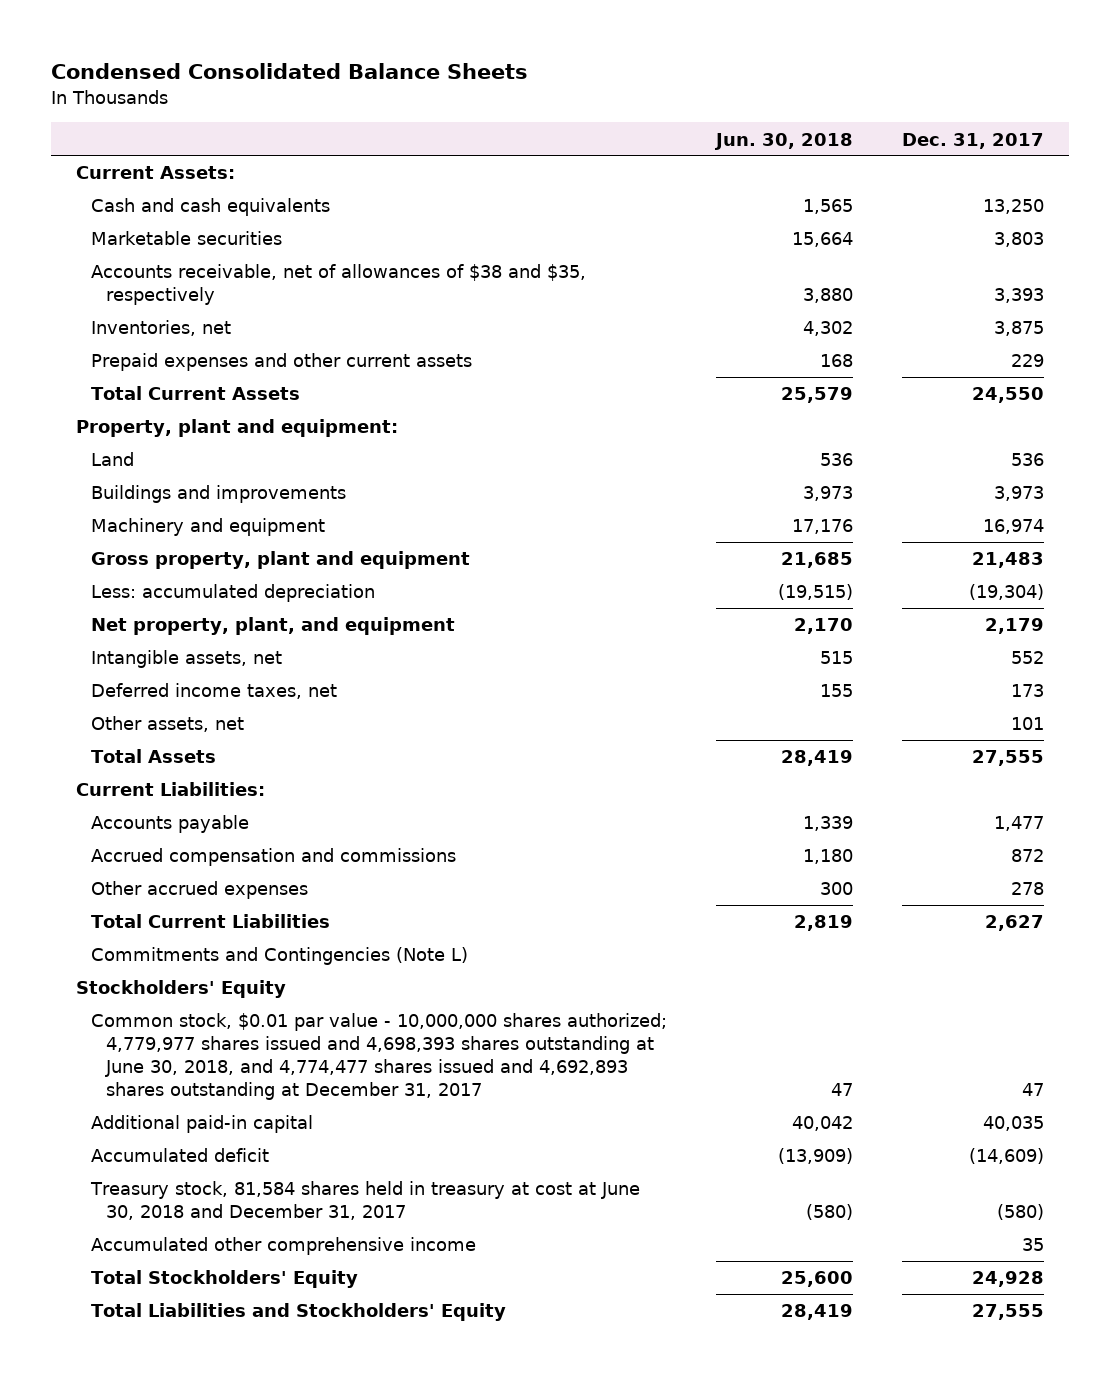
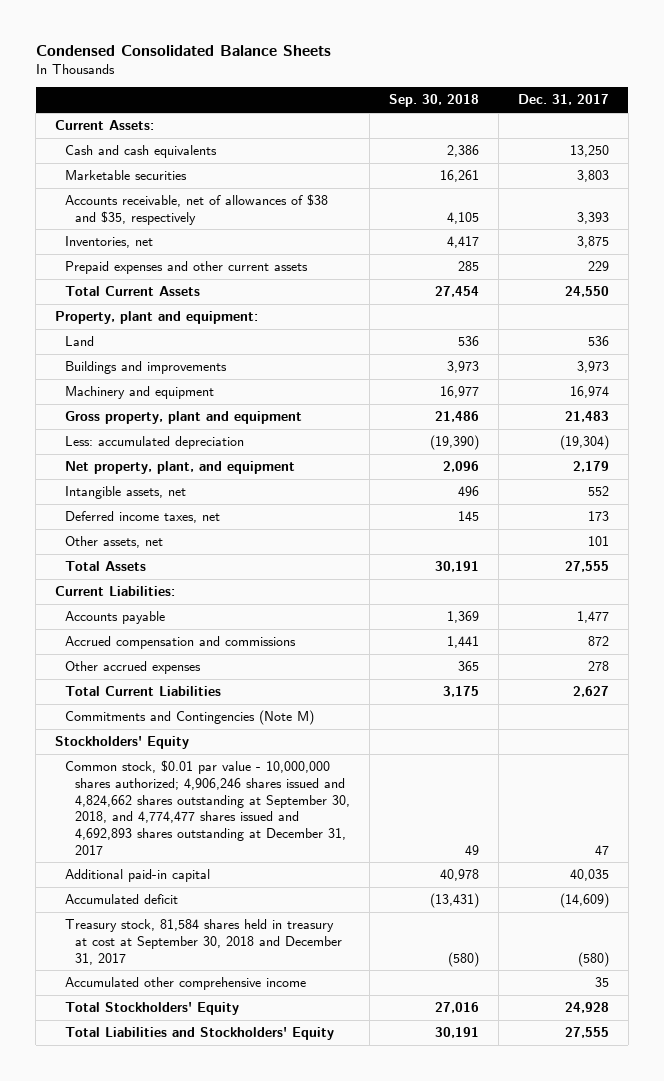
[714,132,854,150] Jun. 30, 2018 -> none
none -> [389,94,480,108] Sep. 30, 2018
[90,947,468,966] Commitments and Contingencies (Note L) -> [65,709,315,725] Commitments and Contingencies (Note M)
[90,1013,667,1101] Common stock, $0.01 par value - 10,000,000 shares authorized; 4,779,977 shares issued and 4,698,393 shares outstanding at June 30, 2018, and 4,774,477 shares issued and 4,692,893 shares outstanding at December 31, 2017 -> [65,759,351,855] Common stock, $0.01 par value - 10,000,000 shares authorized; 4,906,246 shares issued and 4,824,662 shares outstanding at September 30, 2018, and 4,774,477 shares issued and 4,692,893 shares outstanding at December 31, 2017
[89,1181,640,1221] Treasury stock, 81,584 shares held in treasury at cost at June 30, 2018 and December 31, 2017 -> [65,918,343,965] Treasury stock, 81,584 shares held in treasury at cost at September 30, 2018 and December 31, 2017

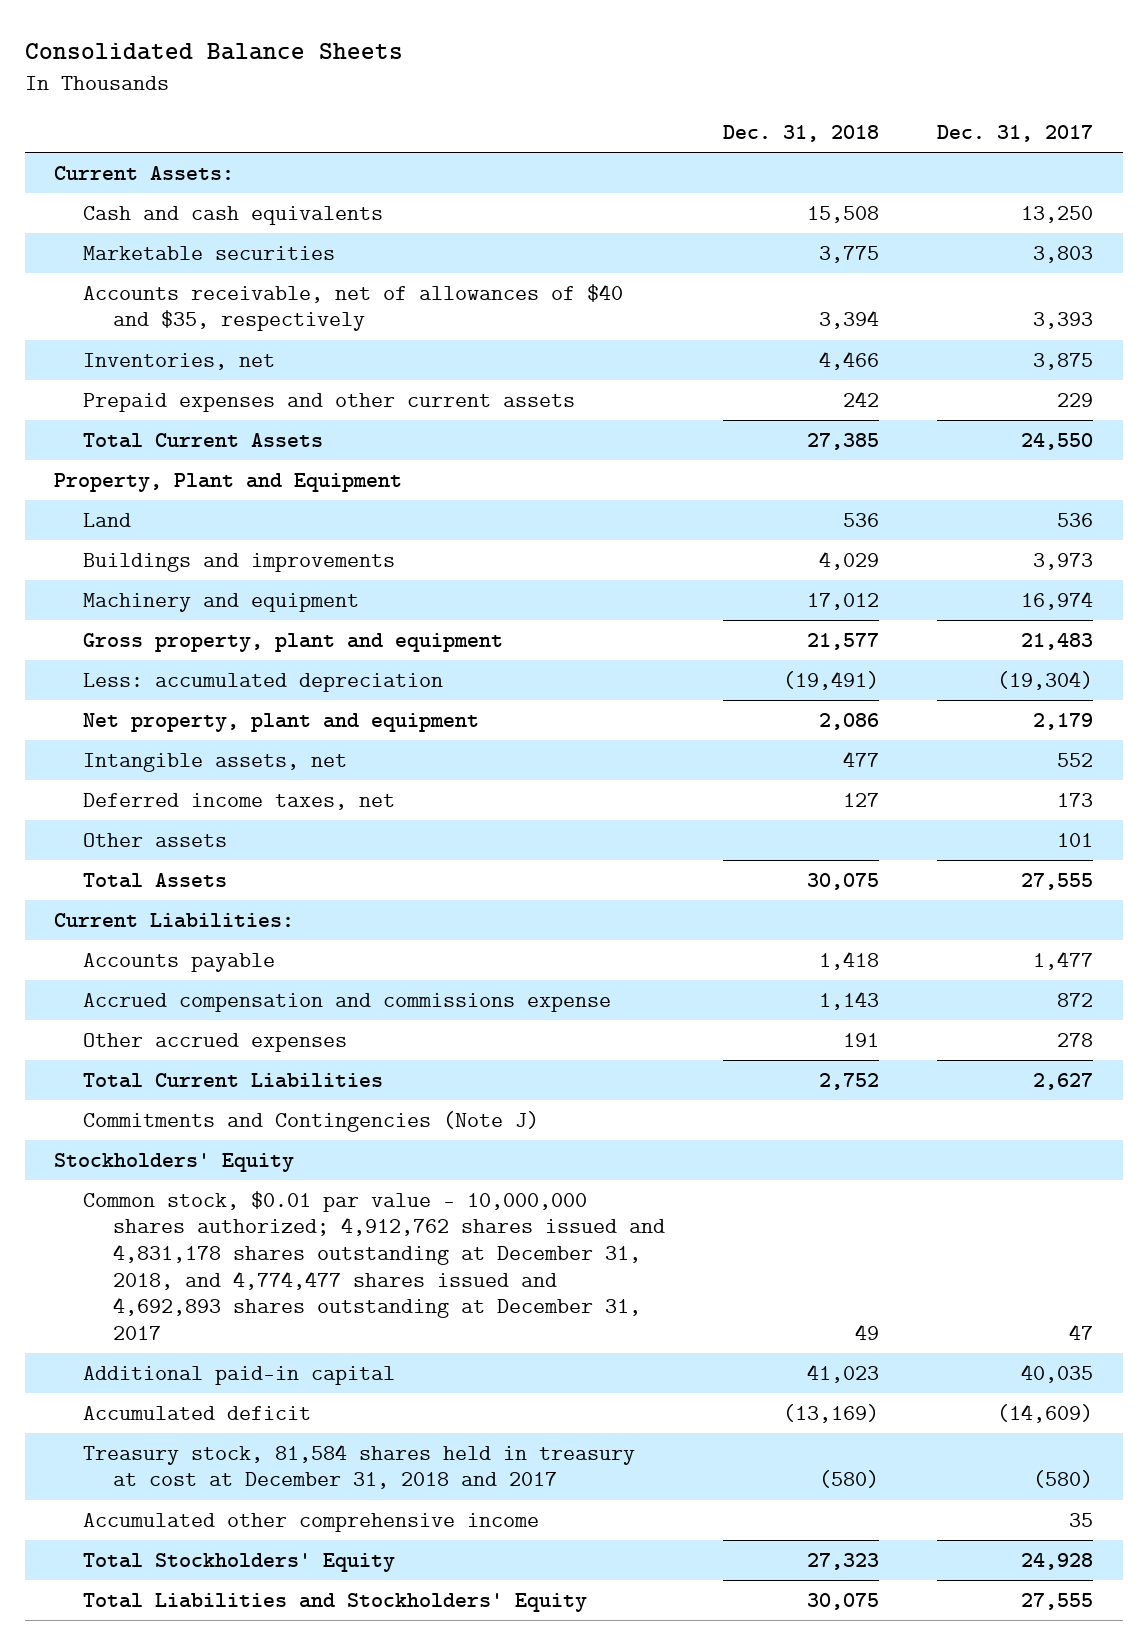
[35,45,331,57] Condensed Consolidated Balance Sheets -> [24,43,403,61] Consolidated Balance Sheets
[389,94,480,108] Sep. 30, 2018 -> none
none -> [723,125,880,143] Dec. 31, 2018
[65,193,329,225] Accounts receivable, net of allowances of $38 and $35, respectively -> [83,283,624,332] Accounts receivable, net of allowances of $40 and $35, respectively
[54,310,258,324] Property, plant and equipment: -> [53,472,402,492] Property, Plant and Equipment
[65,460,296,474] Net property, plant, and equipment -> [83,712,480,732] Net property, plant and equipment
[65,535,164,548] Other assets, net -> [83,832,228,847] Other assets
[65,635,297,649] Accrued compensation and commissions -> [83,992,612,1012] Accrued compensation and commissions expense
[65,709,315,725] Commitments and Contingencies (Note M) -> [83,1110,540,1132] Commitments and Contingencies (Note J)
[65,759,351,855] Common stock, $0.01 par value - 10,000,000 shares authorized; 4,906,246 shares issued and 4,824,662 shares outstanding at September 30, 2018, and 4,774,477 shares issued and 4,692,893 shares outstanding at December 31, 2017 -> [83,1190,665,1340] Common stock, $0.01 par value - 10,000,000 shares authorized; 4,912,762 shares issued and 4,831,178 shares outstanding at December 31, 2018, and 4,774,477 shares issued and 4,692,893 shares outstanding at December 31, 2017
[65,918,343,965] Treasury stock, 81,584 shares held in treasury at cost at September 30, 2018 and December 31, 2017 -> [83,1443,636,1490] Treasury stock, 81,584 shares held in treasury at cost at December 31, 2018 and 2017

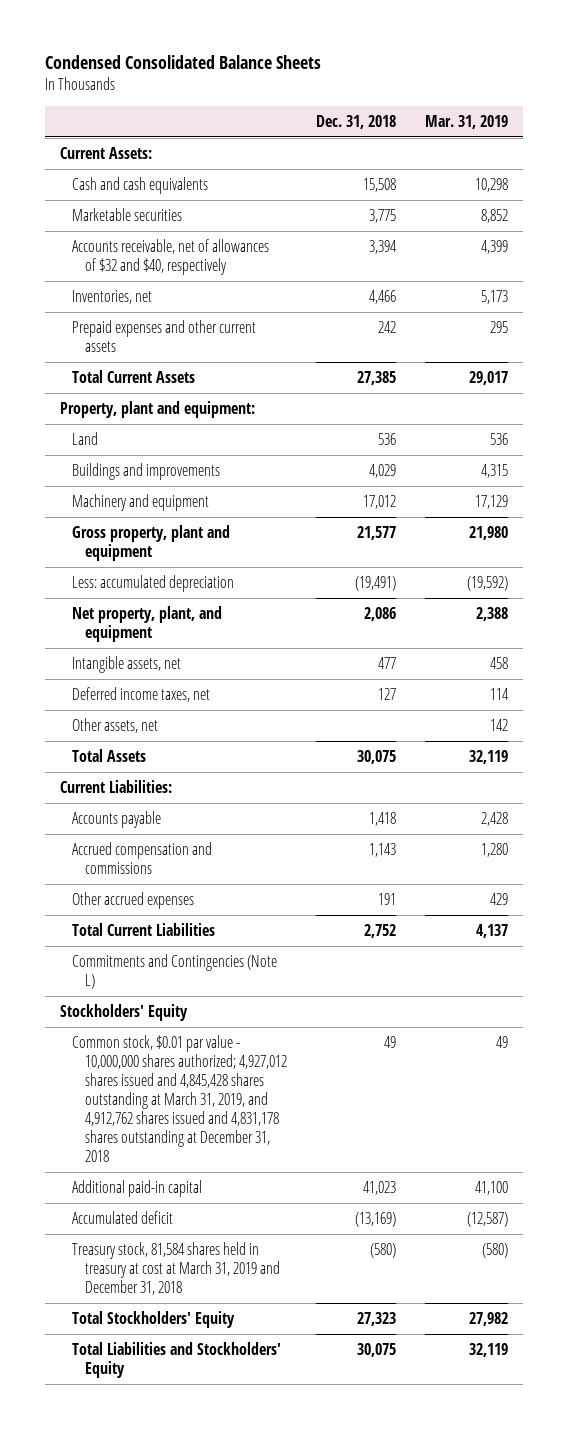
[24,43,403,61] Consolidated Balance Sheets -> [45,55,322,70] Condensed Consolidated Balance Sheets
[937,125,1094,143] Dec. 31, 2017 -> none
none -> [425,114,509,129] Mar. 31, 2019
[83,283,624,332] Accounts receivable, net of allowances of $40 and $35, respectively -> [72,238,270,276] Accounts receivable, net of allowances of $32 and $40, respectively
[53,472,402,492] Property, Plant and Equipment -> [60,400,256,418] Property, plant and equipment:
[83,712,480,732] Net property, plant and equipment -> [72,605,223,643] Net property, plant, and equipment
[83,832,228,847] Other assets -> [72,717,159,733] Other assets, net
[83,992,612,1012] Accrued compensation and commissions expense -> [72,841,213,875] Accrued compensation and commissions
[83,1110,540,1132] Commitments and Contingencies (Note J) -> [72,953,278,990] Commitments and Contingencies (Note L)
[83,1190,665,1340] Common stock, $0.01 par value - 10,000,000 shares authorized; 4,912,762 shares issued and 4,831,178 shares outstanding at December 31, 2018, and 4,774,477 shares issued and 4,692,893 shares outstanding at December 31, 2017 -> [72,1034,287,1163] Common stock, $0.01 par value - 10,000,000 shares authorized; 4,927,012 shares issued and 4,845,428 shares outstanding at March 31, 2019, and 4,912,762 shares issued and 4,831,178 shares outstanding at December 31, 2018
[83,1512,540,1532] Accumulated other comprehensive income -> none
[83,1443,636,1490] Treasury stock, 81,584 shares held in treasury at cost at December 31, 2018 and 2017 -> [72,1241,280,1296] Treasury stock, 81,584 shares held in treasury at cost at March 31, 2019 and December 31, 2018

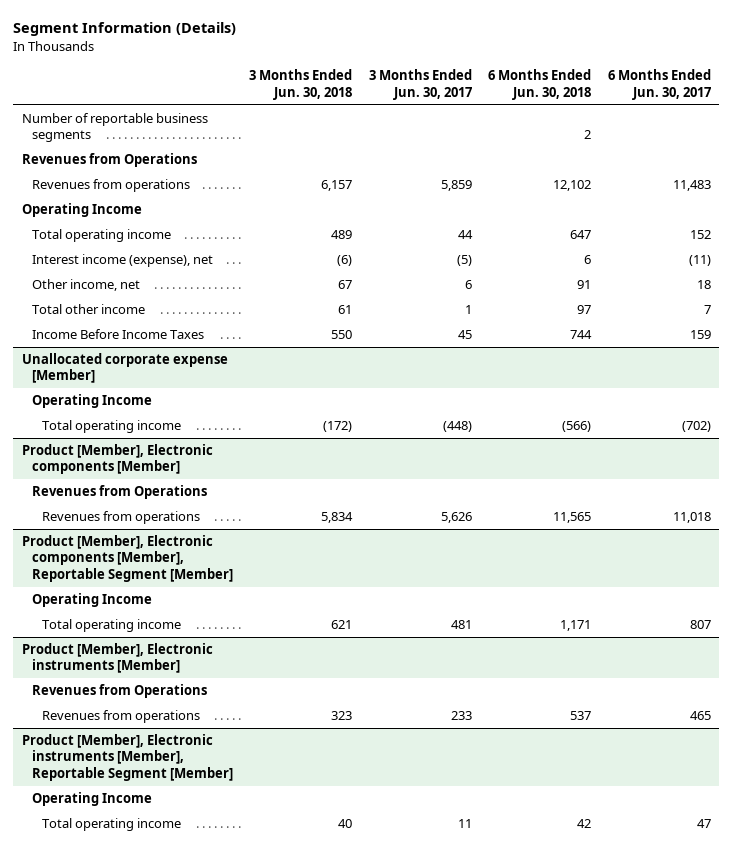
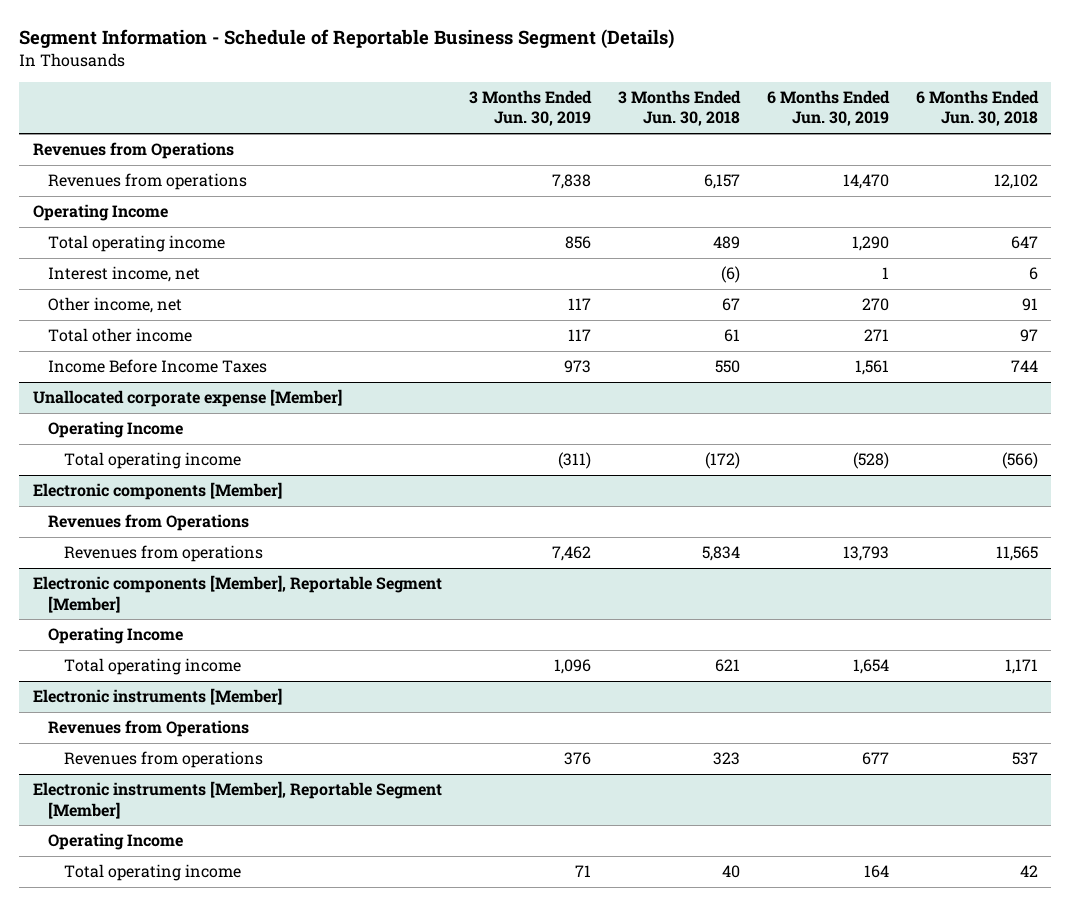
[13,22,237,37] Segment Information (Details) -> [19,29,675,50] Segment Information - Schedule of Reportable Business Segment (Details)
[368,69,472,100] 3 Months Ended Jun. 30, 2017 -> none
[607,69,711,100] 6 Months Ended Jun. 30, 2017 -> none
none -> [468,89,592,127] 3 Months Ended Jun. 30, 2019
none -> [766,89,890,127] 6 Months Ended Jun. 30, 2019
[21,113,208,143] Number of reportable business segments -> none
[31,254,213,268] Interest income (expense), net -> [48,266,201,283] Interest income, net
[21,444,213,475] Product [Member], Electronic components [Member] -> [32,482,282,501] Electronic components [Member]
[21,535,233,582] Product [Member], Electronic components [Member], Reportable Segment [Member] -> [32,575,442,613] Electronic components [Member], Reportable Segment [Member]
[21,643,213,674] Product [Member], Electronic instruments [Member] -> [32,688,282,706] Electronic instruments [Member]
[21,734,233,781] Product [Member], Electronic instruments [Member], Reportable Segment [Member] -> [32,781,442,819] Electronic instruments [Member], Reportable Segment [Member]

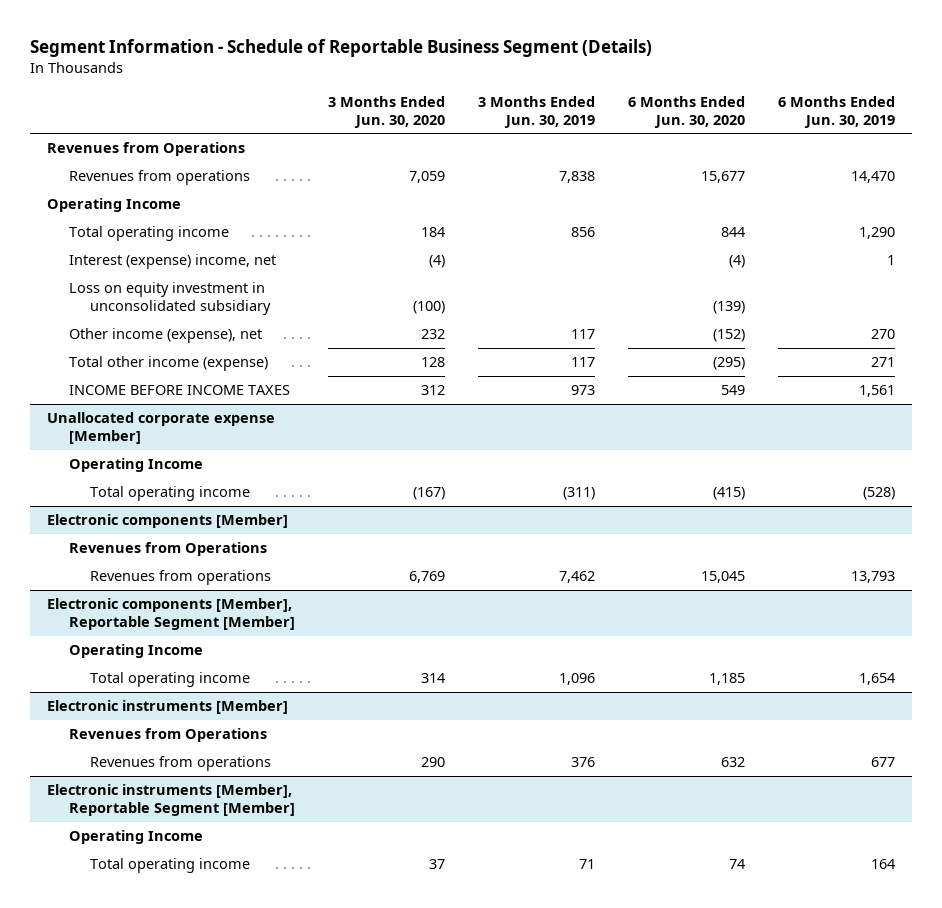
[617,89,741,127] 3 Months Ended Jun. 30, 2018 -> none
[915,89,1039,127] 6 Months Ended Jun. 30, 2018 -> none
none -> [327,95,445,128] 3 Months Ended Jun. 30, 2020
none -> [628,95,746,128] 6 Months Ended Jun. 30, 2020
[48,266,201,283] Interest income, net -> [68,254,276,270] Interest (expense) income, net
none -> [68,282,272,316] Loss on equity investment in unconsolidated subsidiary
[48,297,183,314] Other income, net -> [68,328,262,344] Other income (expense), net
[48,328,193,343] Total other income -> [68,356,268,372] Total other income (expense)
[48,359,268,374] Income Before Income Taxes -> [68,385,290,396] INCOME BEFORE INCOME TAXES

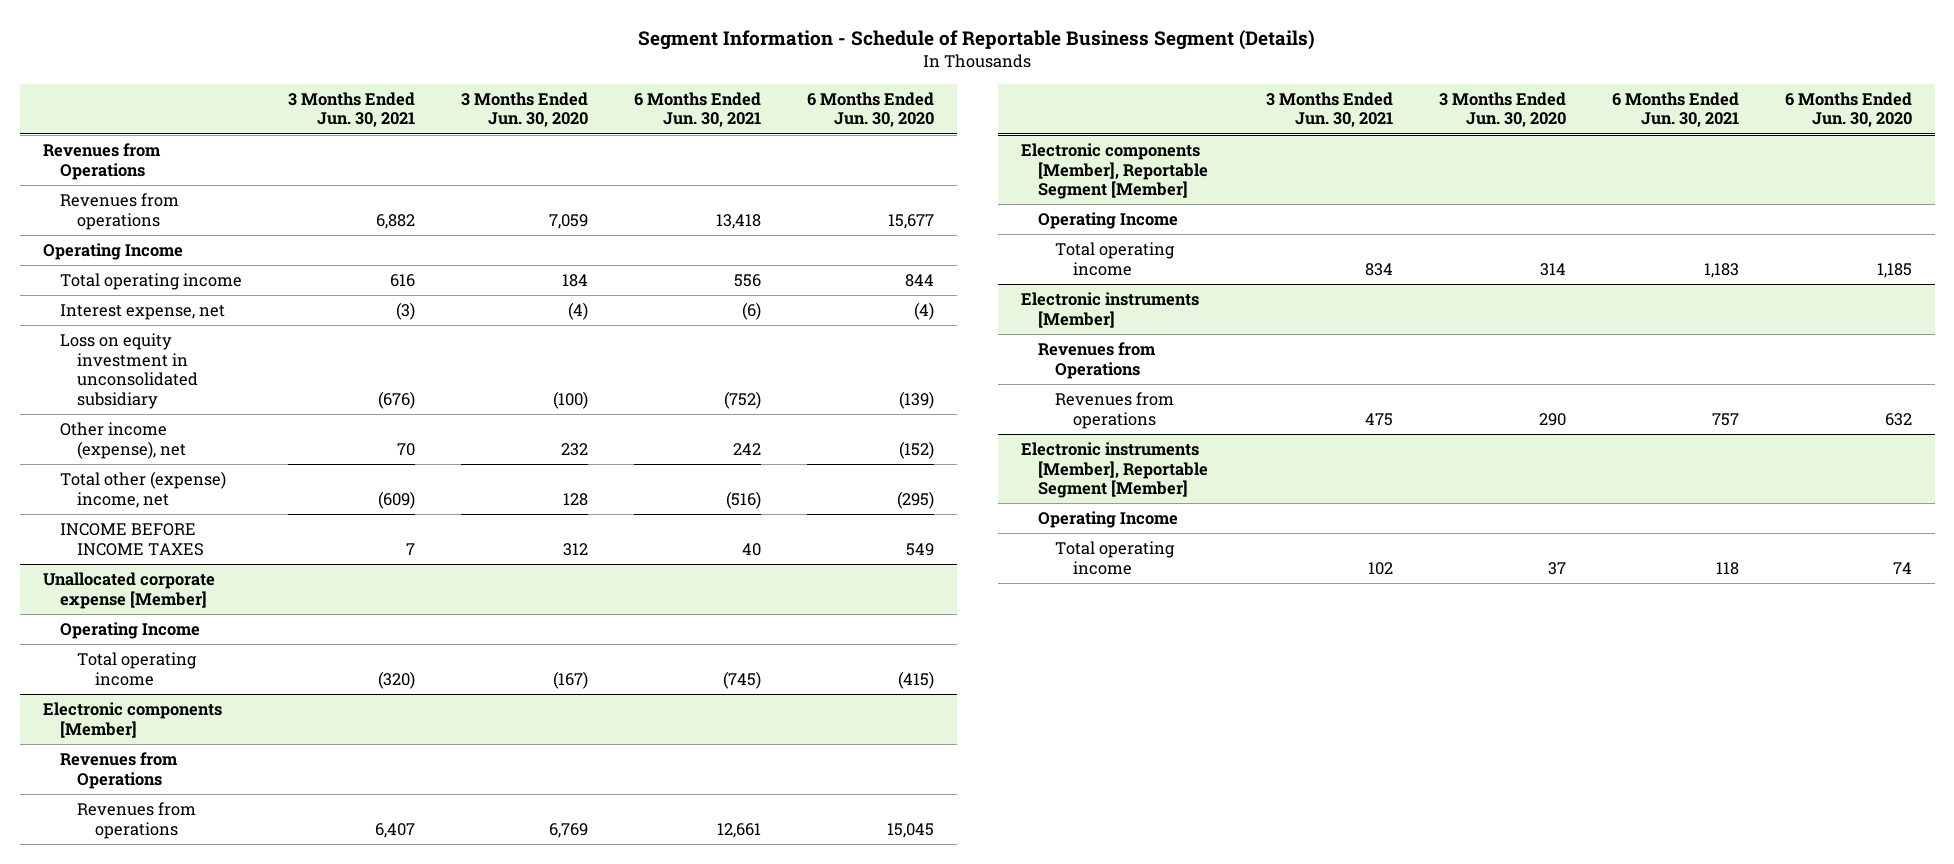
[478,95,596,128] 3 Months Ended Jun. 30, 2019 -> none
[778,95,896,128] 6 Months Ended Jun. 30, 2019 -> none
none -> [287,92,415,128] 3 Months Ended Jun. 30, 2021
none -> [633,92,761,128] 6 Months Ended Jun. 30, 2021
[68,254,276,270] Interest (expense) income, net -> [59,304,225,321] Interest expense, net
[68,356,268,372] Total other income (expense) -> [59,471,226,508] Total other (expense) income, net

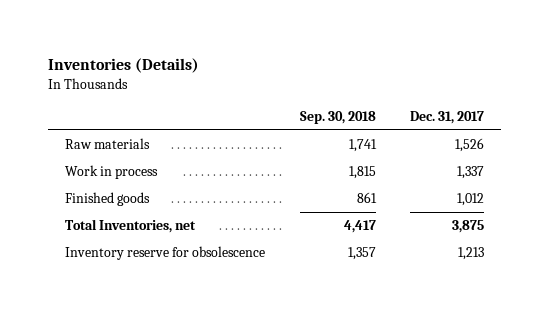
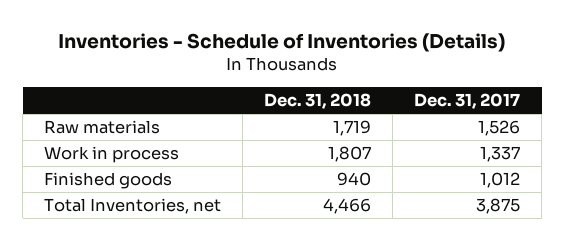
[47,57,199,73] Inventories (Details) -> [58,33,506,53] Inventories - Schedule of Inventories (Details)
[299,111,376,125] Sep. 30, 2018 -> none
none -> [264,93,372,110] Dec. 31, 2018
[65,246,266,261] Inventory reserve for obsolescence -> none

